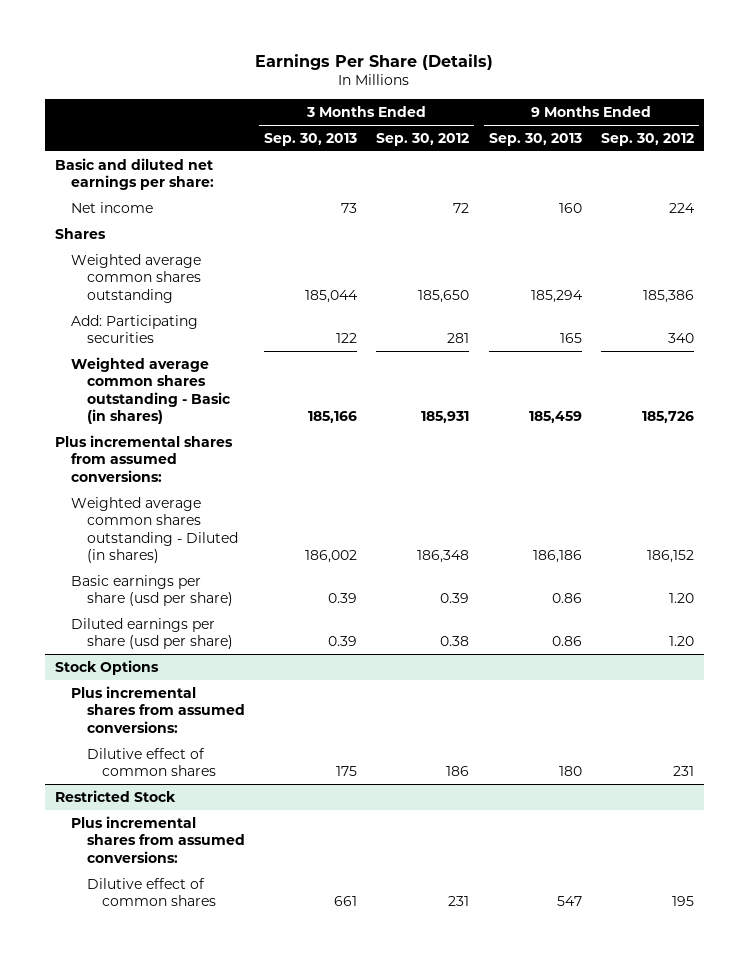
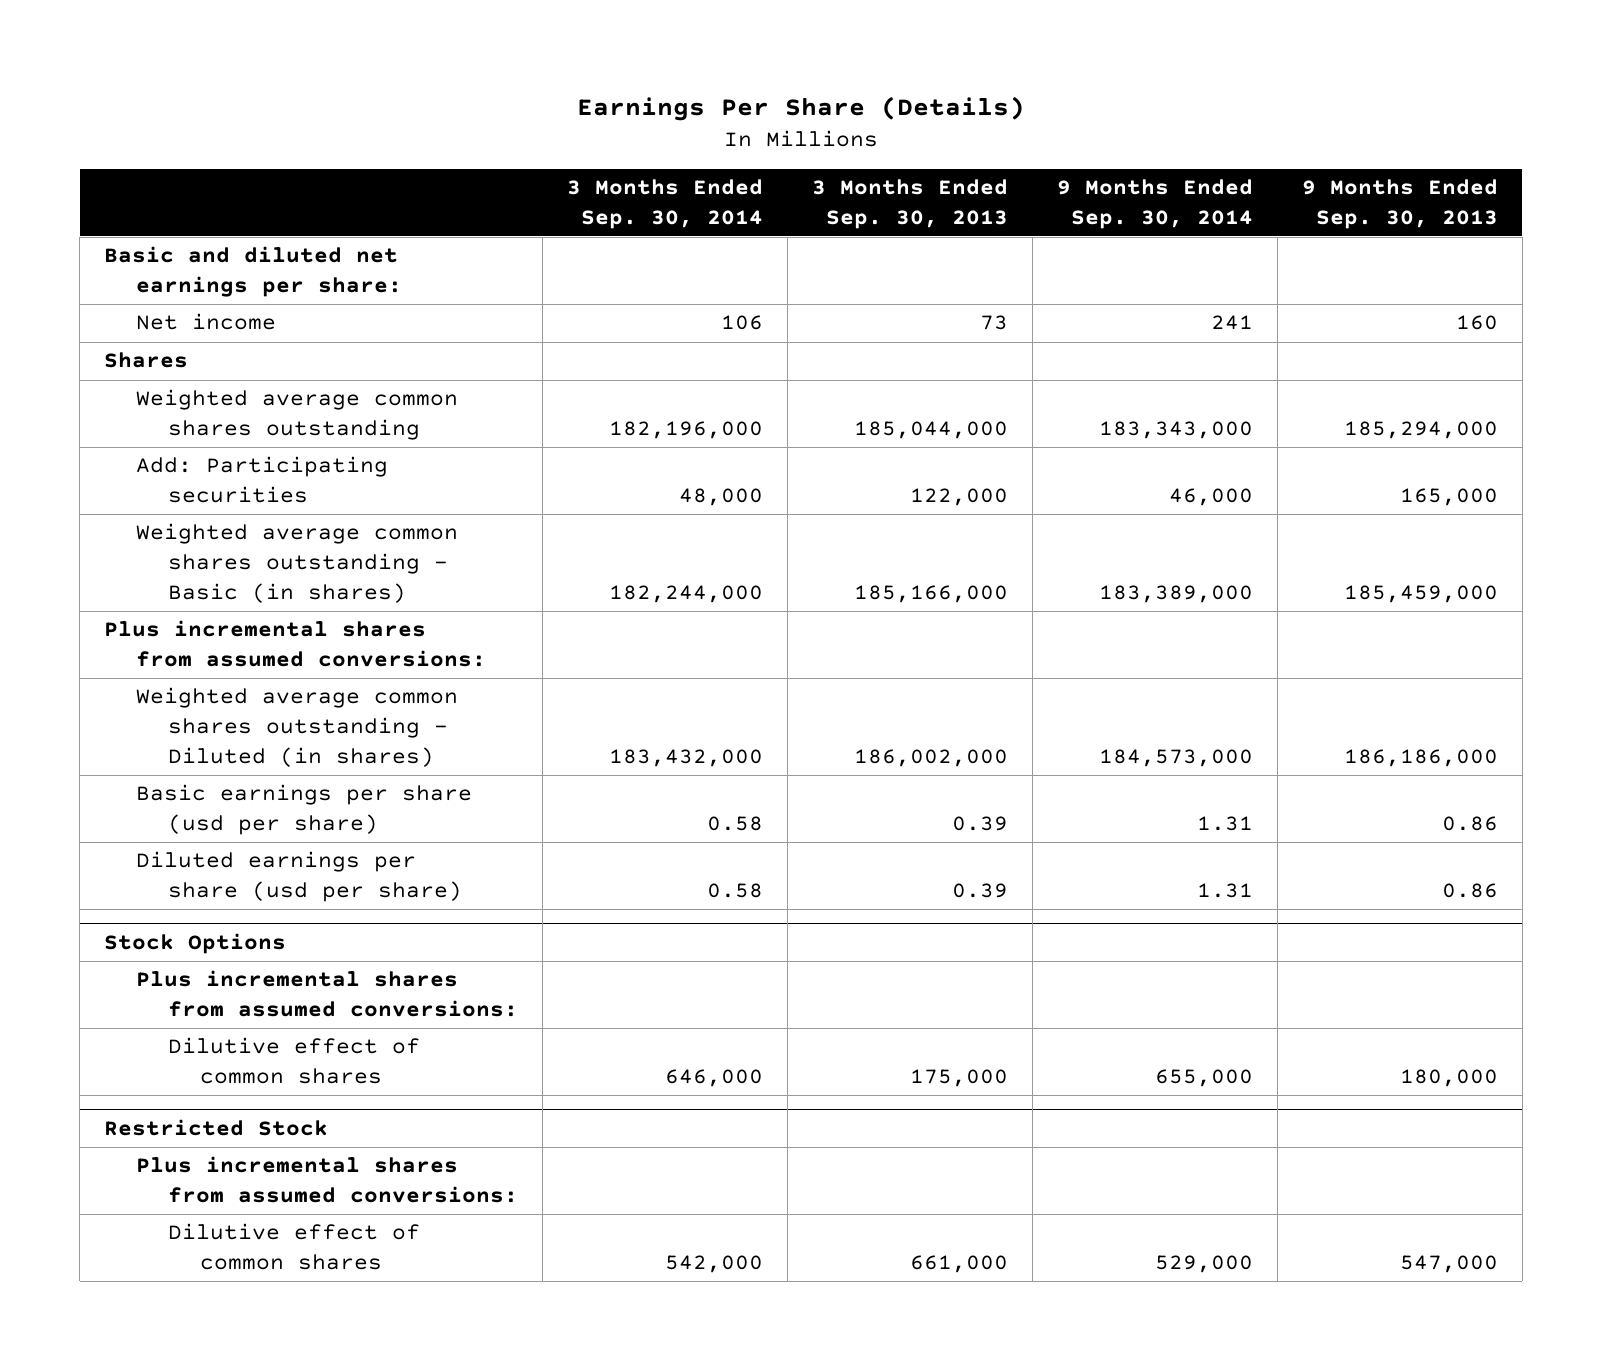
[376,132,470,146] Sep. 30, 2012 -> none
[601,132,695,146] Sep. 30, 2012 -> none
none -> [566,179,763,229] 3 Months Ended Sep. 30, 2014
none -> [1056,179,1253,229] 9 Months Ended Sep. 30, 2014
[304,289,358,303] 185,044 -> [853,421,1008,440] 185,044,000
[530,289,583,303] 185,294 -> [1343,421,1498,440] 185,294,000
[335,333,357,344] 122 -> [909,488,1008,507] 122,000
[559,333,582,344] 165 -> [1399,488,1498,507] 165,000
[307,411,357,424] 185,166 -> [853,584,1008,603] 185,166,000
[528,411,582,424] 185,459 -> [1343,584,1498,603] 185,459,000
[304,550,357,564] 186,002 -> [853,748,1008,767] 186,002,000
[532,550,582,564] 186,186 -> [1343,748,1498,767] 186,186,000
[335,766,357,777] 175 -> [909,1069,1008,1088] 175,000
[558,766,582,777] 180 -> [1399,1069,1498,1088] 180,000
[333,896,357,907] 661 -> [909,1255,1008,1274] 661,000
[556,896,582,907] 547 -> [1399,1255,1498,1274] 547,000

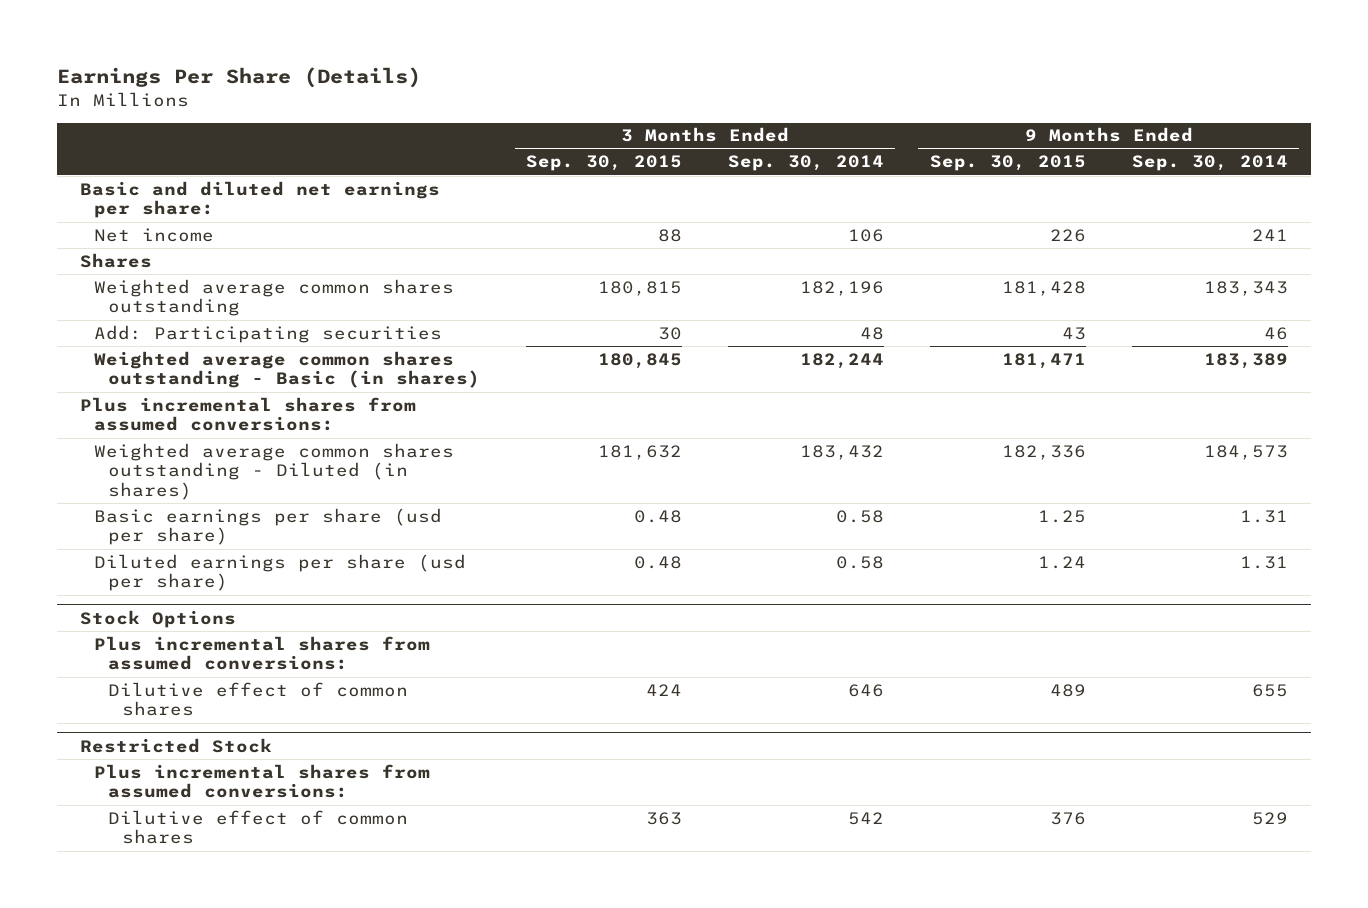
[811,179,1008,229] 3 Months Ended Sep. 30, 2013 -> none
[1301,179,1498,229] 9 Months Ended Sep. 30, 2013 -> none
none -> [526,155,683,172] Sep. 30, 2015
none -> [929,155,1086,172] Sep. 30, 2015
[608,421,763,440] 182,196,000 -> [799,280,884,296] 182,196
[1098,421,1253,440] 183,343,000 -> [1203,280,1288,296] 183,343
[678,488,763,507] 48,000 -> [859,326,884,340] 48
[1168,488,1253,507] 46,000 -> [1263,326,1288,340] 46
[608,584,763,603] 182,244,000 -> [799,352,884,369] 182,244
[1098,584,1253,603] 183,389,000 -> [1203,352,1288,369] 183,389
[608,748,763,767] 183,432,000 -> [799,444,884,460] 183,432
[1098,748,1253,767] 184,573,000 -> [1203,444,1288,460] 184,573
[664,1069,763,1088] 646,000 -> [847,683,884,697] 646
[1154,1069,1253,1088] 655,000 -> [1251,683,1288,697] 655
[664,1255,763,1274] 542,000 -> [847,811,884,825] 542
[1154,1255,1253,1274] 529,000 -> [1251,811,1288,825] 529

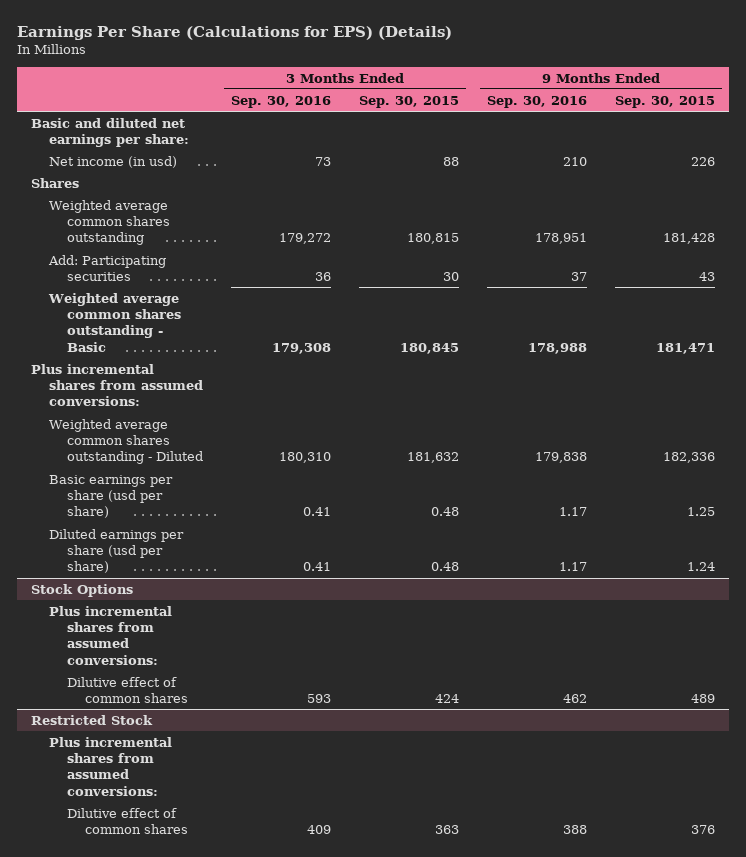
[57,67,422,89] Earnings Per Share (Details) -> [16,25,452,40] Earnings Per Share (Calculations for EPS) (Details)
[727,155,884,172] Sep. 30, 2014 -> none
[1131,155,1288,172] Sep. 30, 2014 -> none
none -> [230,95,331,108] Sep. 30, 2016
none -> [486,95,587,108] Sep. 30, 2016
[94,227,215,242] Net income -> [48,155,177,168] Net income (in usd)
[94,350,481,389] Weighted average common shares outstanding - Basic (in shares) -> [47,292,181,352] Weighted average common shares outstanding - Basic
[94,442,455,500] Weighted average common shares outstanding - Diluted (in shares) -> [48,418,203,465] Weighted average common shares outstanding - Diluted

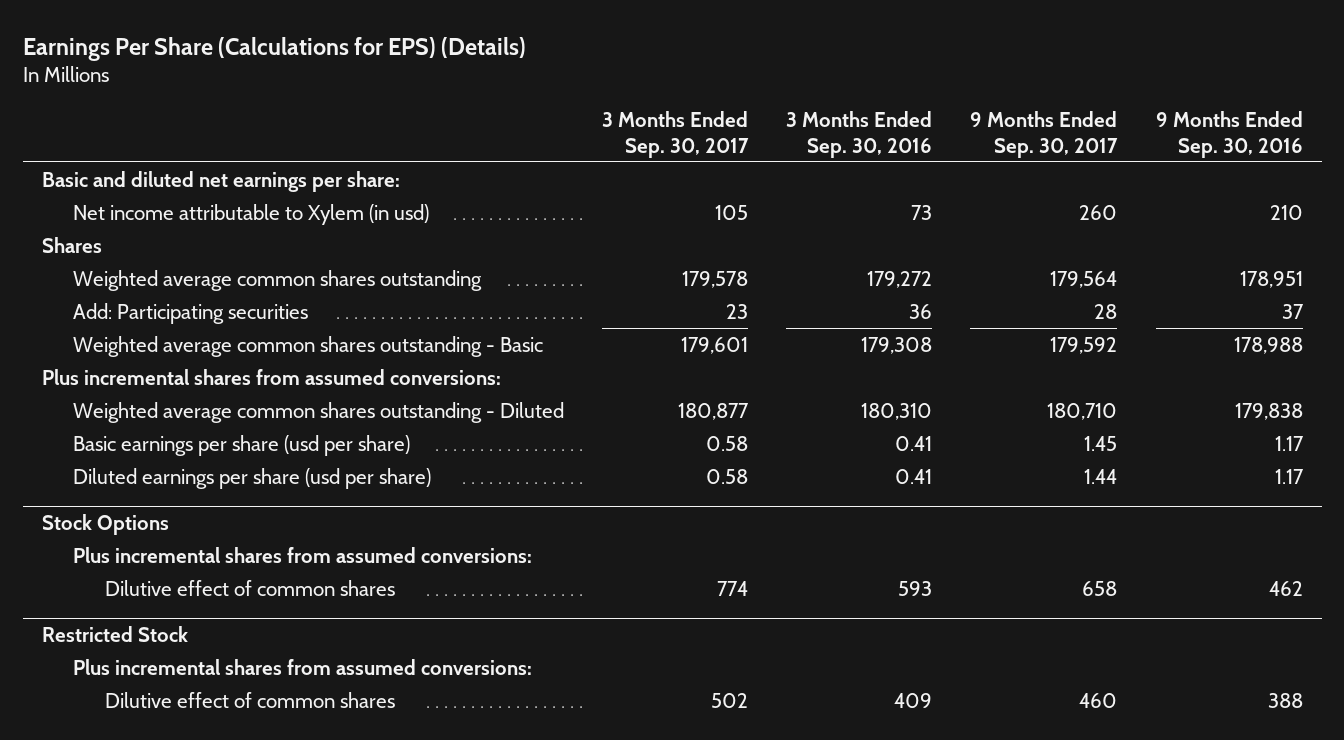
[358,95,459,108] Sep. 30, 2015 -> none
[614,95,715,108] Sep. 30, 2015 -> none
none -> [602,110,750,158] 3 Months Ended Sep. 30, 2017
none -> [970,110,1119,158] 9 Months Ended Sep. 30, 2017
[48,155,177,168] Net income (in usd) -> [73,203,430,225] Net income attributable to Xylem (in usd)

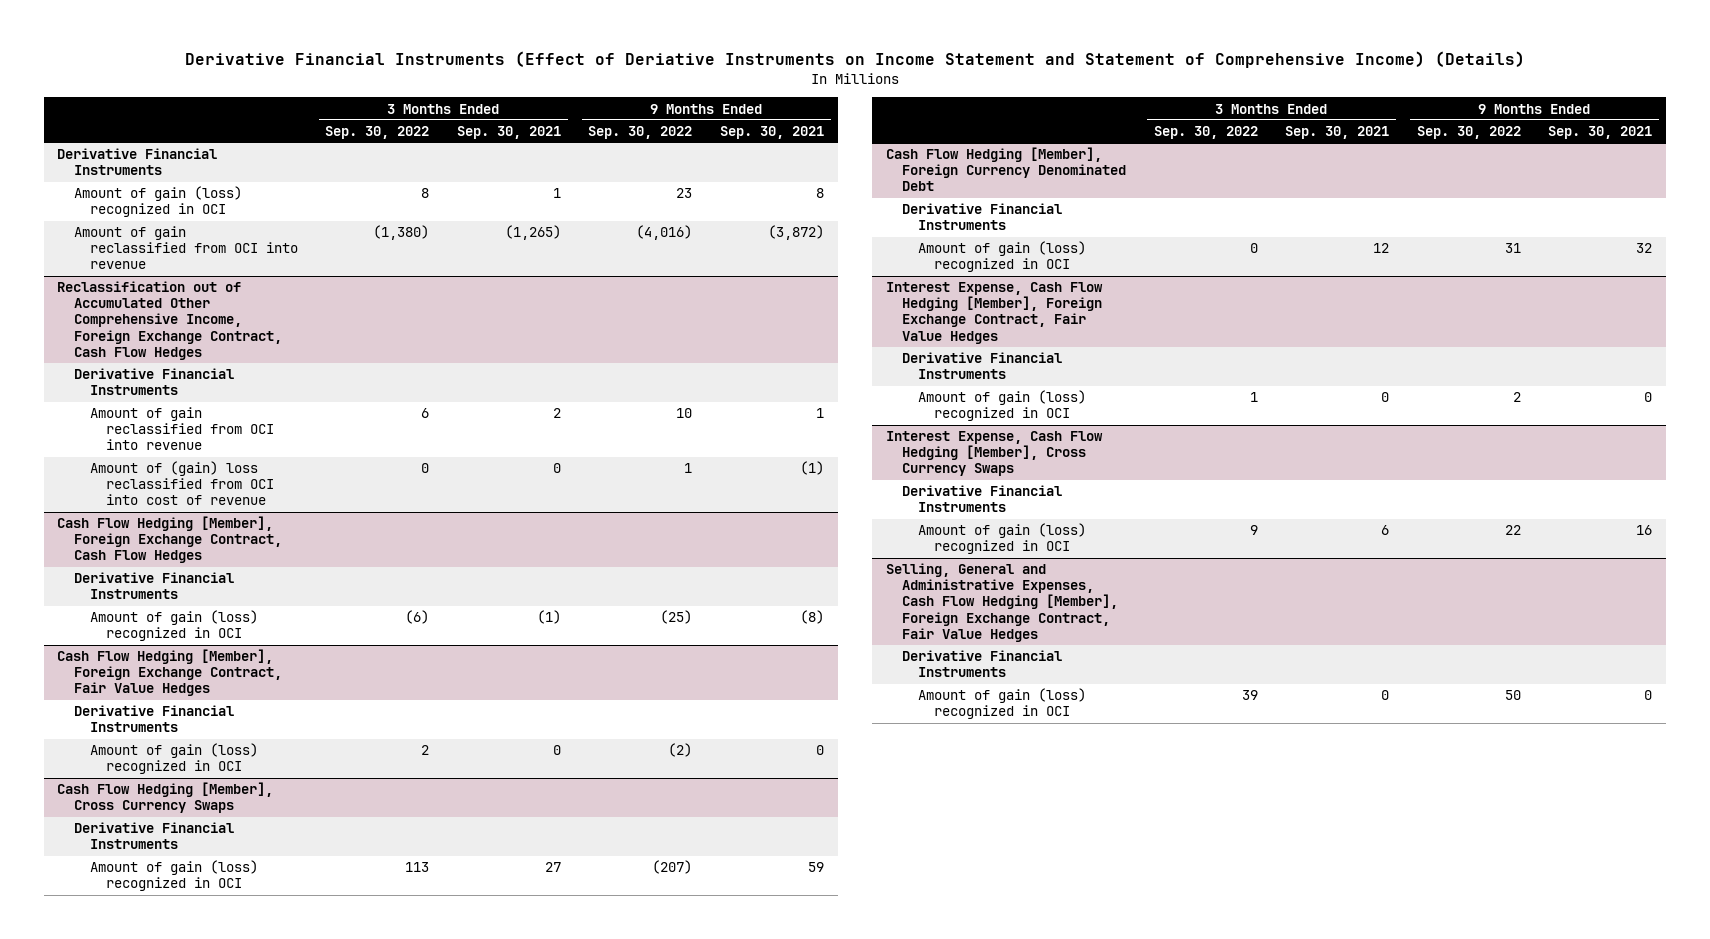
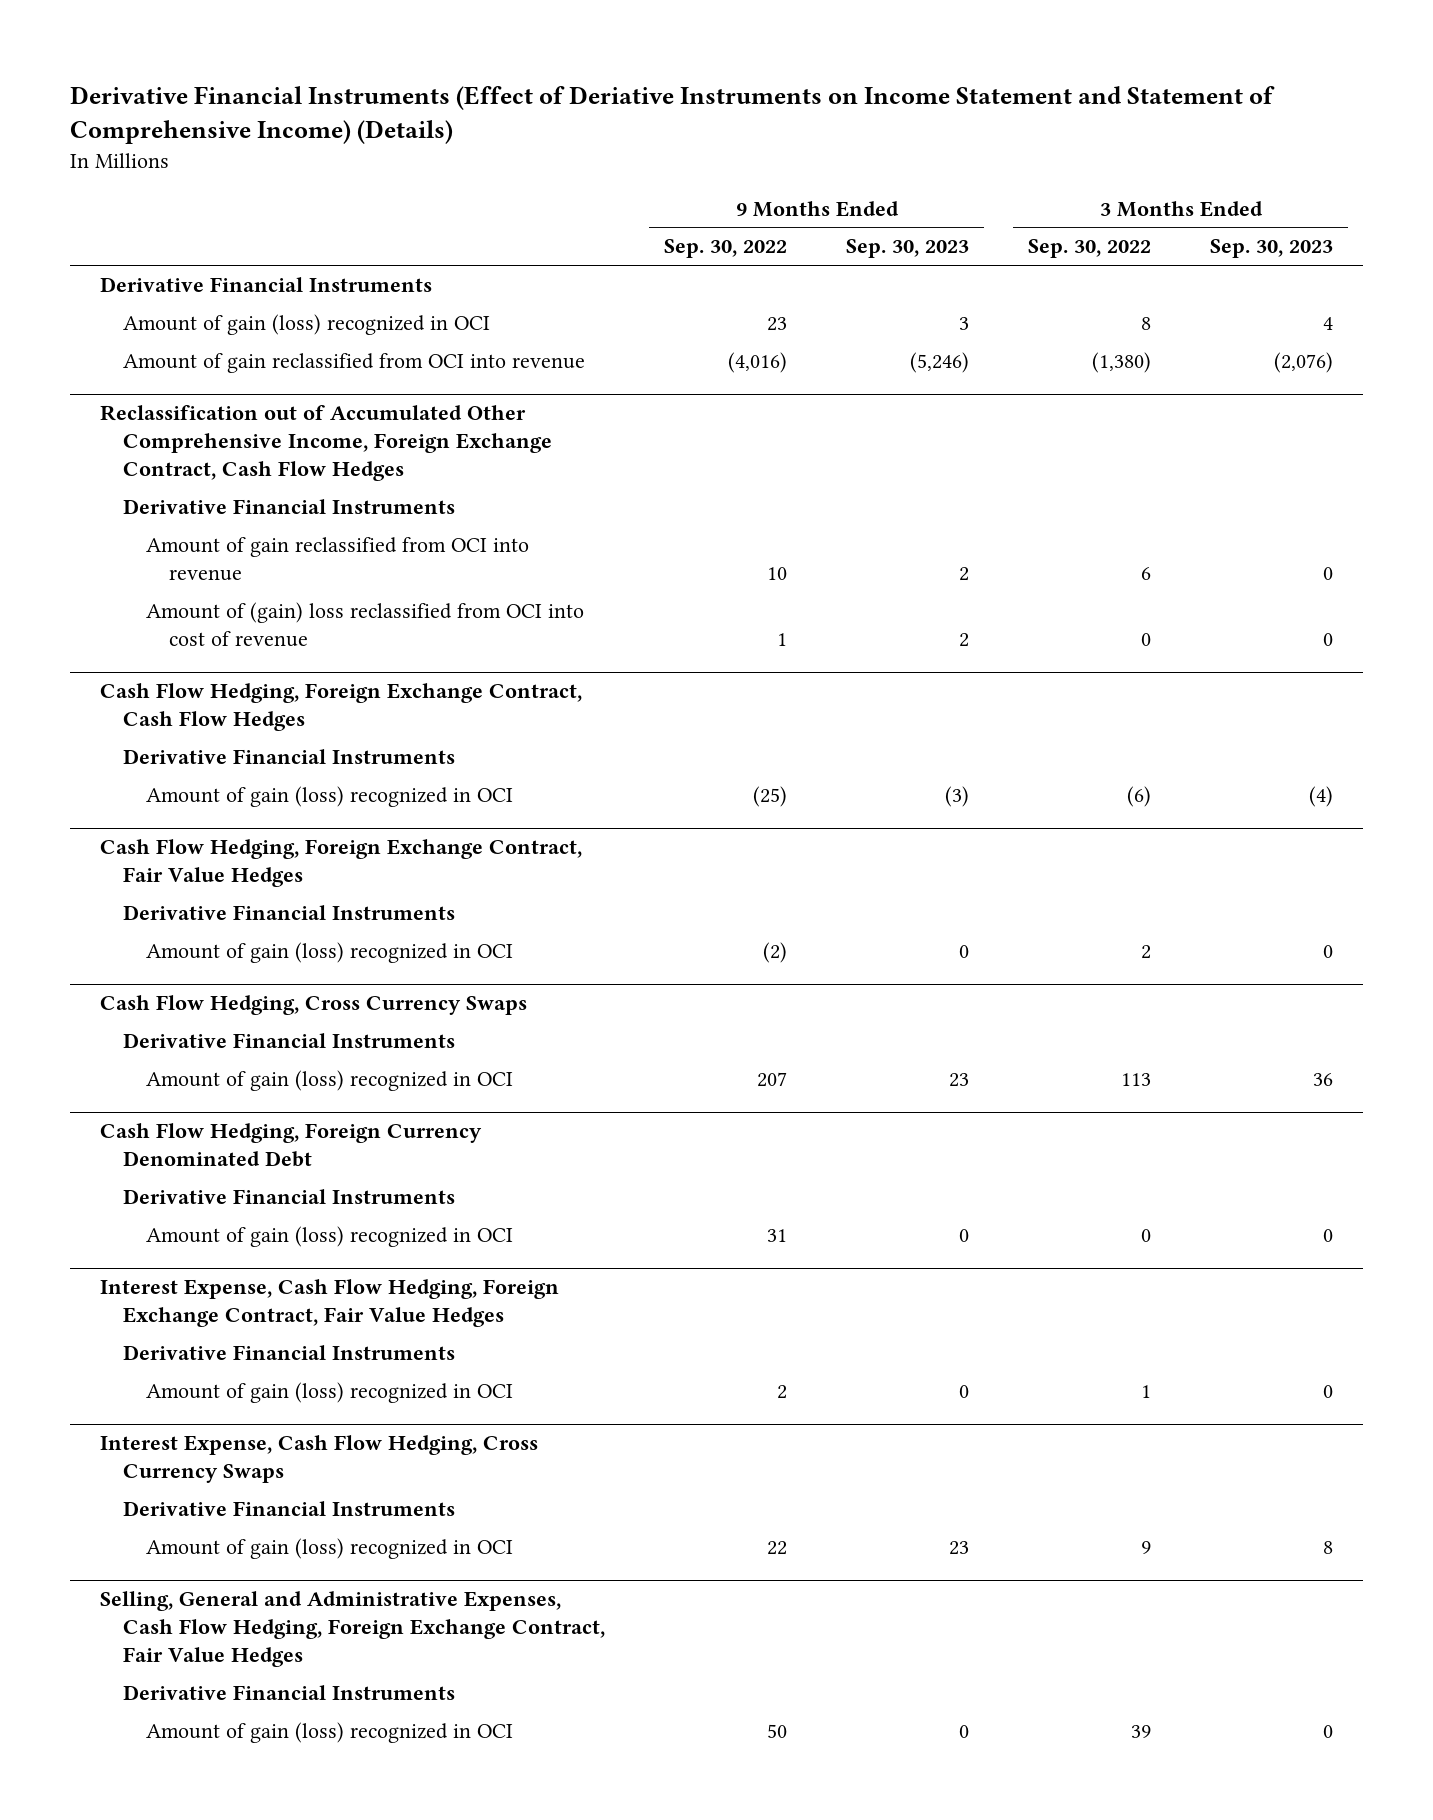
[456,126,561,140] Sep. 30, 2021 -> none
[719,126,824,140] Sep. 30, 2021 -> none
none -> [846,239,970,259] Sep. 30, 2023
none -> [1210,239,1334,259] Sep. 30, 2023
[57,516,282,564] Cash Flow Hedging [Member], Foreign Exchange Contract, Cash Flow Hedges -> [99,682,582,732] Cash Flow Hedging, Foreign Exchange Contract, Cash Flow Hedges
[57,649,282,697] Cash Flow Hedging [Member], Foreign Exchange Contract, Fair Value Hedges -> [99,838,582,888] Cash Flow Hedging, Foreign Exchange Contract, Fair Value Hedges
[57,782,274,814] Cash Flow Hedging [Member], Cross Currency Swaps -> [99,994,527,1015] Cash Flow Hedging, Cross Currency Swaps
[652,860,693,875] (207) -> [756,1071,787,1087] 207
[885,147,1126,192] Cash Flow Hedging [Member], Foreign Currency Denominated Debt -> [99,1122,482,1168] Cash Flow Hedging, Foreign Currency Denominated Debt
[885,282,1103,344] Interest Expense, Cash Flow Hedging [Member], Foreign Exchange Contract, Fair Value Hedges -> [99,1278,559,1328] Interest Expense, Cash Flow Hedging, Foreign Exchange Contract, Fair Value Hedges
[885,431,1103,477] Interest Expense, Cash Flow Hedging [Member], Cross Currency Swaps -> [99,1434,538,1484] Interest Expense, Cash Flow Hedging, Cross Currency Swaps
[885,563,1118,642] Selling, General and Administrative Expenses, Cash Flow Hedging [Member], Foreign Exchange Contract, Fair Value Hedges -> [99,1590,605,1668] Selling, General and Administrative Expenses, Cash Flow Hedging, Foreign Exchange Contract, Fair Value Hedges

